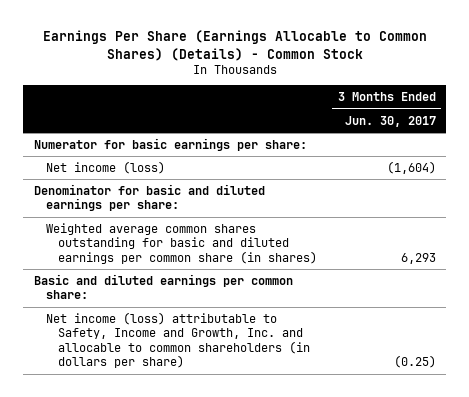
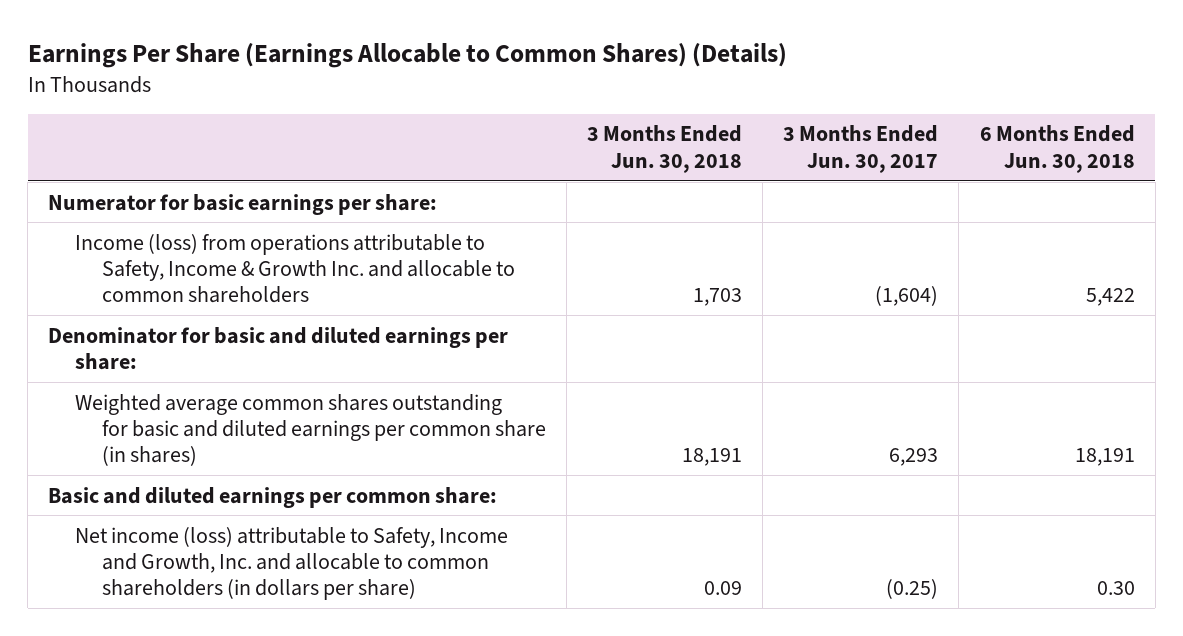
[42,29,427,61] Earnings Per Share (Earnings Allocable to Common Shares) (Details) - Common Stock -> [27,42,787,68] Earnings Per Share (Earnings Allocable to Common Shares) (Details)
none -> [586,125,742,173] 3 Months Ended Jun. 30, 2018
none -> [979,125,1135,173] 6 Months Ended Jun. 30, 2018
[45,160,165,174] Net income (loss) -> [74,233,515,303] Income (loss) from operations attributable to Safety, Income & Growth Inc. and allocable to common shareholders

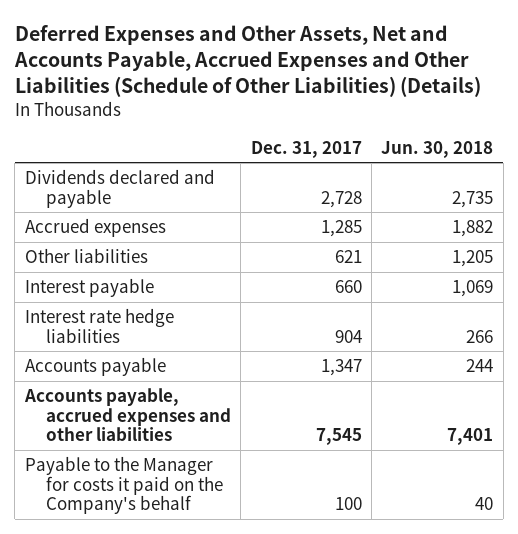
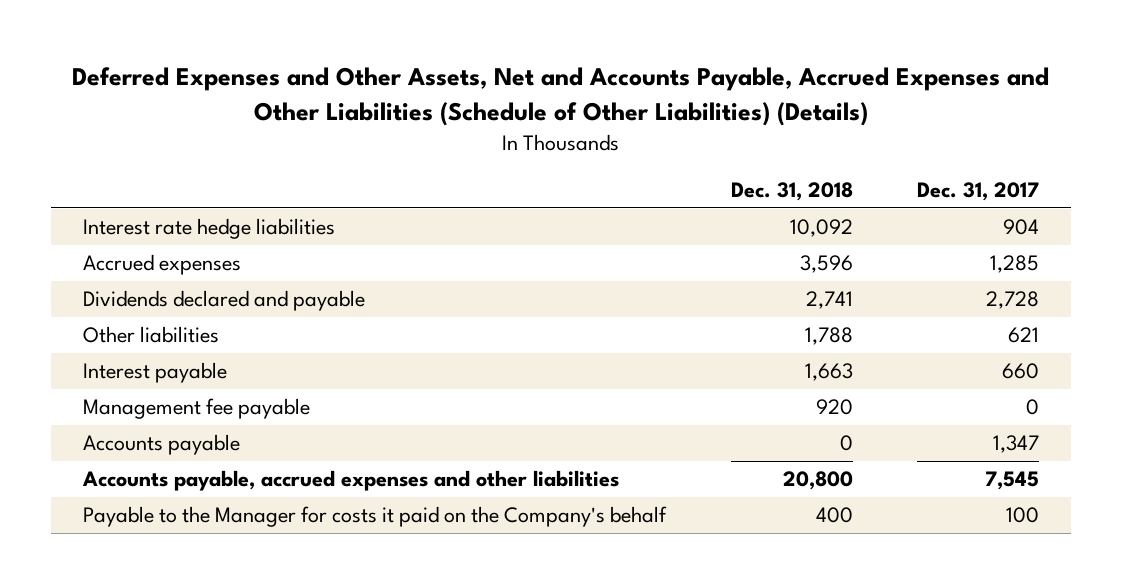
[381,140,494,158] Jun. 30, 2018 -> none
none -> [730,182,853,202] Dec. 31, 2018
[24,307,174,343] Interest rate hedge liabilities -> [83,218,336,240] Interest rate hedge liabilities
[24,168,215,208] Dividends declared and payable -> [83,290,366,312] Dividends declared and payable
none -> [83,398,311,420] Management fee payable

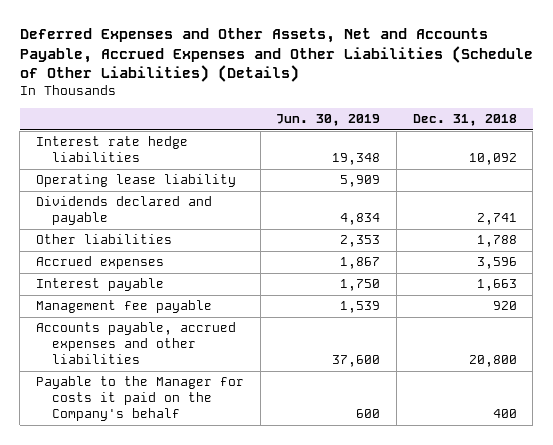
[917,182,1040,202] Dec. 31, 2017 -> none
none -> [276,114,381,127] Jun. 30, 2019
none -> [35,174,236,188] Operating lease liability
[83,254,242,276] Accrued expenses -> [35,256,164,270] Accrued expenses
[83,434,241,456] Accounts payable -> none

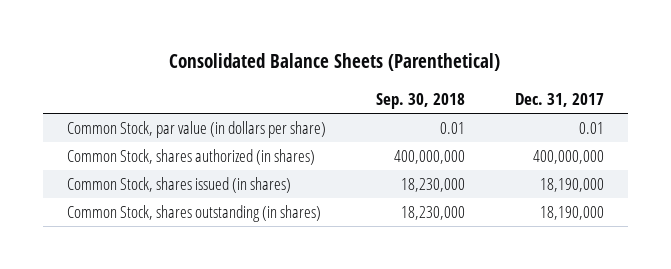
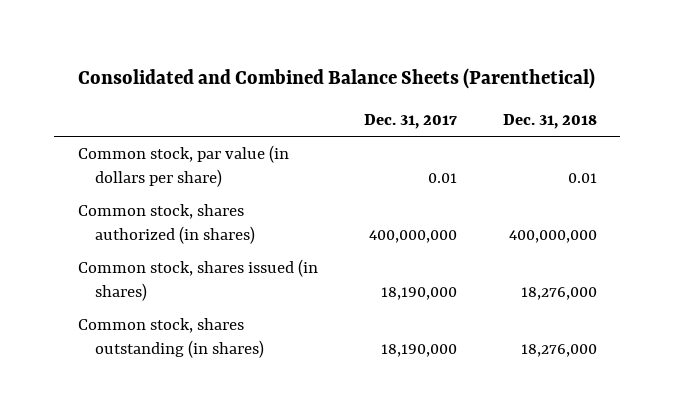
[169,53,501,72] Consolidated Balance Sheets (Parenthetical) -> [78,67,596,89] Consolidated and Combined Balance Sheets (Parenthetical)
[375,92,465,109] Sep. 30, 2018 -> none
none -> [503,113,598,129] Dec. 31, 2018
[67,120,327,138] Common Stock, par value (in dollars per share) -> [77,145,289,187] Common stock, par value (in dollars per share)
[67,148,316,165] Common Stock, shares authorized (in shares) -> [77,204,256,244] Common stock, shares authorized (in shares)
[67,176,292,193] Common Stock, shares issued (in shares) -> [77,259,318,301] Common stock, shares issued (in shares)
[67,204,322,222] Common Stock, shares outstanding (in shares) -> [77,318,265,358] Common stock, shares outstanding (in shares)

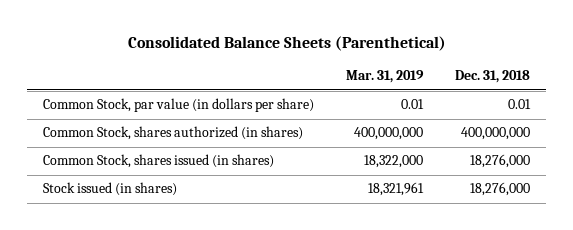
[78,67,596,89] Consolidated and Combined Balance Sheets (Parenthetical) -> [127,36,446,52] Consolidated Balance Sheets (Parenthetical)
[363,113,457,129] Dec. 31, 2017 -> none
none -> [346,70,425,84] Mar. 31, 2019
[77,145,289,187] Common stock, par value (in dollars per share) -> [43,98,315,113] Common Stock, par value (in dollars per share)
[77,204,256,244] Common stock, shares authorized (in shares) -> [43,126,304,141] Common Stock, shares authorized (in shares)
[77,259,318,301] Common stock, shares issued (in shares) -> [43,154,275,169] Common Stock, shares issued (in shares)
[77,318,265,358] Common stock, shares outstanding (in shares) -> [43,182,178,197] Stock issued (in shares)

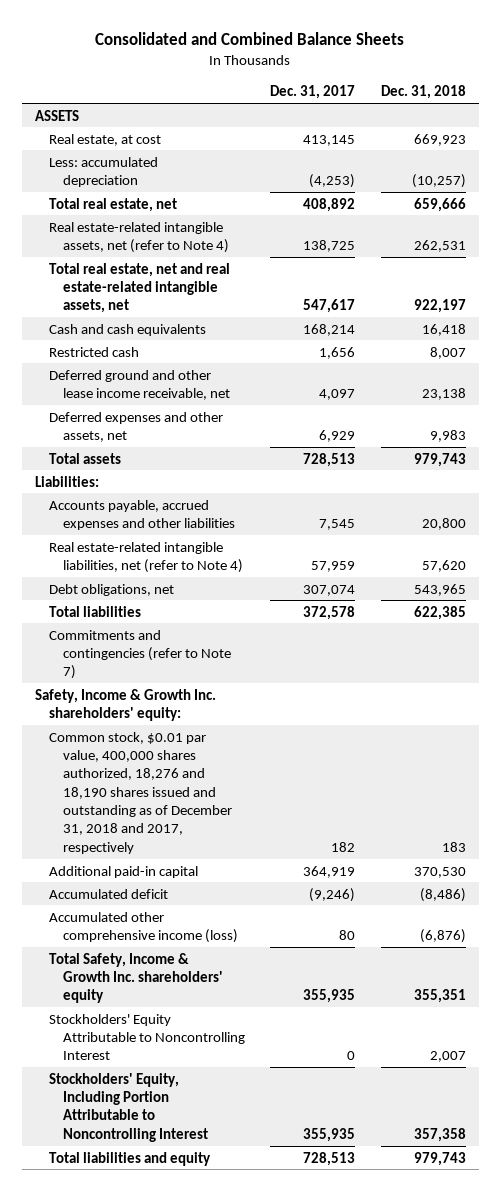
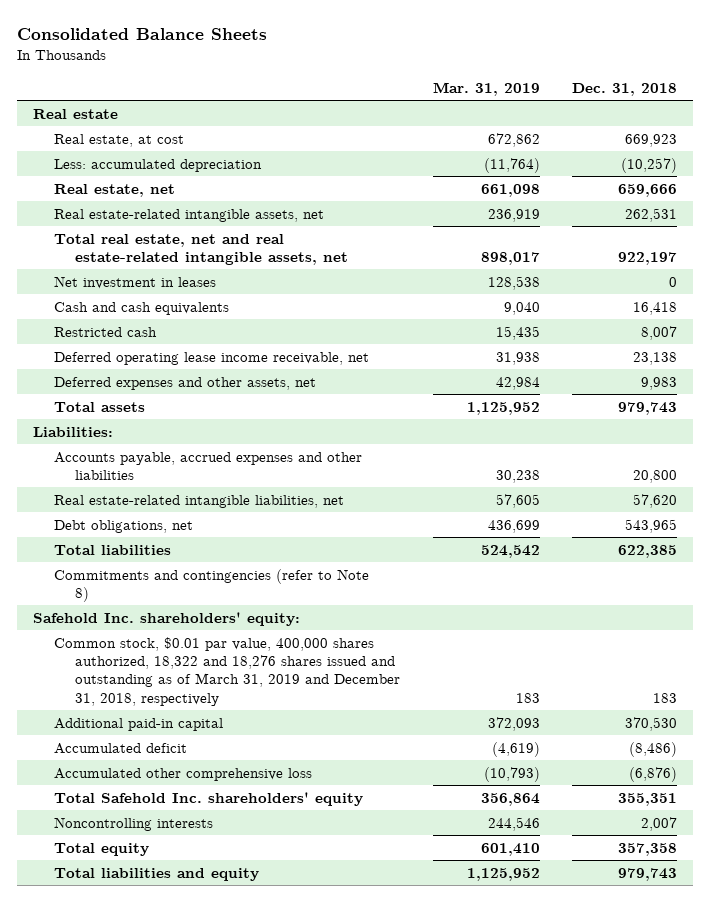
[95,31,405,45] Consolidated and Combined Balance Sheets -> [17,28,268,41] Consolidated Balance Sheets
[270,85,356,100] Dec. 31, 2017 -> none
none -> [432,81,540,96] Mar. 31, 2019
[34,109,79,121] ASSETS -> none
none -> [33,108,119,119] Real estate
[48,197,177,212] Total real estate, net -> [54,183,176,197] Real estate, net
[48,221,229,253] Real estate-related intangible assets, net (refer to Note 4) -> [54,208,325,222] Real estate-related intangible assets, net
none -> [54,275,217,289] Net investment in leases
[48,369,230,400] Deferred ground and other lease income receivable, net -> [54,351,370,365] Deferred operating lease income receivable, net
[48,541,243,573] Real estate-related intangible liabilities, net (refer to Note 4) -> [54,494,345,508] Real estate-related intangible liabilities, net
[48,629,231,680] Commitments and contingencies (refer to Note 7) -> [54,568,370,602] Commitments and contingencies (refer to Note 8)
[34,688,216,721] Safety, Income & Growth Inc. shareholders' equity: -> [33,611,301,626] Safehold Inc. shareholders' equity:
[48,731,232,854] Common stock, $0.01 par value, 400,000 shares authorized, 18,276 and 18,190 shares issued and outstanding as of December 31, 2018 and 2017, respectively -> [54,636,401,706] Common stock, $0.01 par value, 400,000 shares authorized, 18,322 and 18,276 shares issued and outstanding as of March 31, 2019 and December 31, 2018, respectively
[48,911,238,943] Accumulated other comprehensive income (loss) -> [54,767,313,781] Accumulated other comprehensive loss
[48,952,223,1004] Total Safety, Income & Growth Inc. shareholders' equity -> [54,791,364,806] Total Safehold Inc. shareholders' equity
[48,1013,245,1061] Stockholders' Equity Attributable to Noncontrolling Interest -> [54,816,214,831] Noncontrolling interests
[48,1072,208,1142] Stockholders' Equity, Including Portion Attributable to Noncontrolling Interest -> [54,842,150,856] Total equity

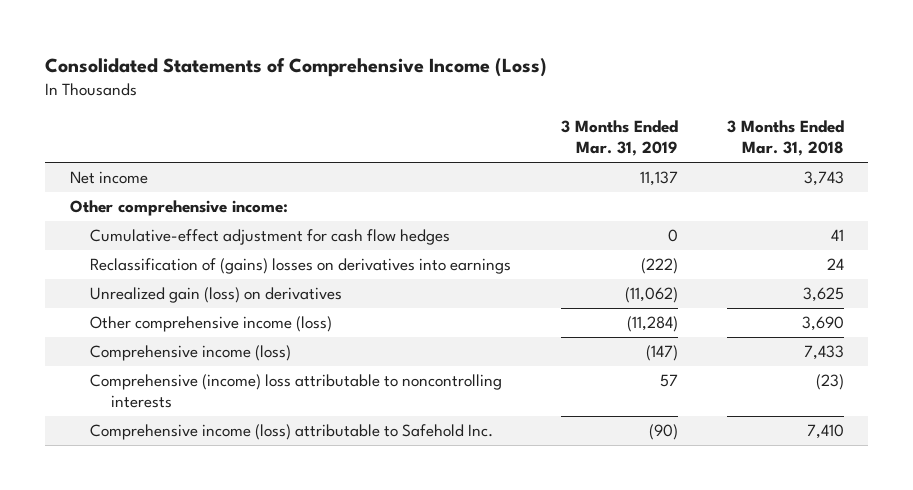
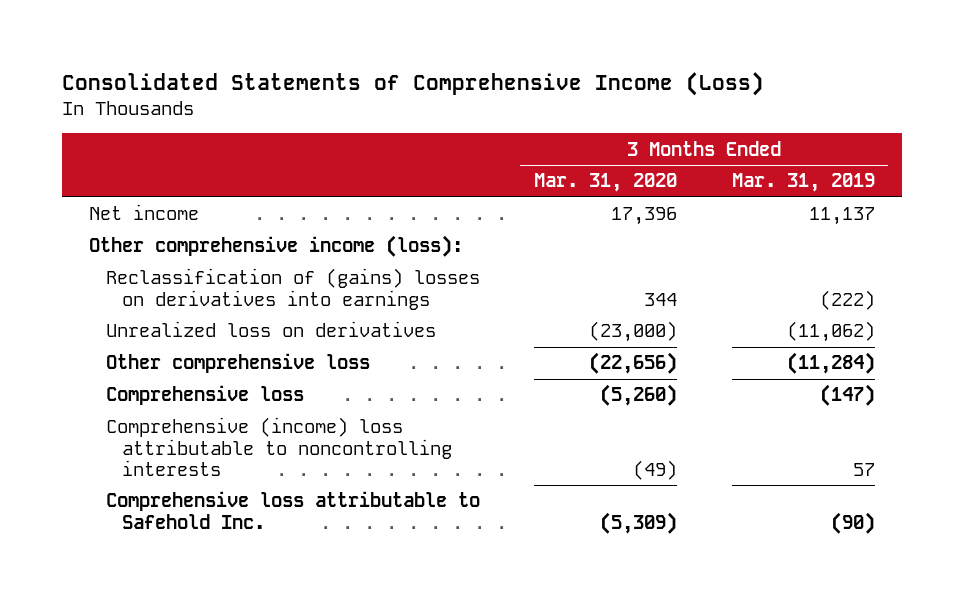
[726,120,844,157] 3 Months Ended Mar. 31, 2018 -> none
none -> [534,173,678,193] Mar. 31, 2020
[90,229,451,246] Cumulative-effect adjustment for cash flow hedges -> none
[69,200,288,217] Other comprehensive income: -> [88,235,463,258] Other comprehensive income (loss):
[90,287,343,304] Unrealized gain (loss) on derivatives -> [105,321,436,338] Unrealized loss on derivatives
[90,316,333,333] Other comprehensive income (loss) -> [105,353,370,374] Other comprehensive loss
[90,345,292,362] Comprehensive income (loss) -> [105,385,304,406] Comprehensive loss
[90,424,494,441] Comprehensive income (loss) attributable to Safehold Inc. -> [105,491,480,529] Comprehensive loss attributable to Safehold Inc.

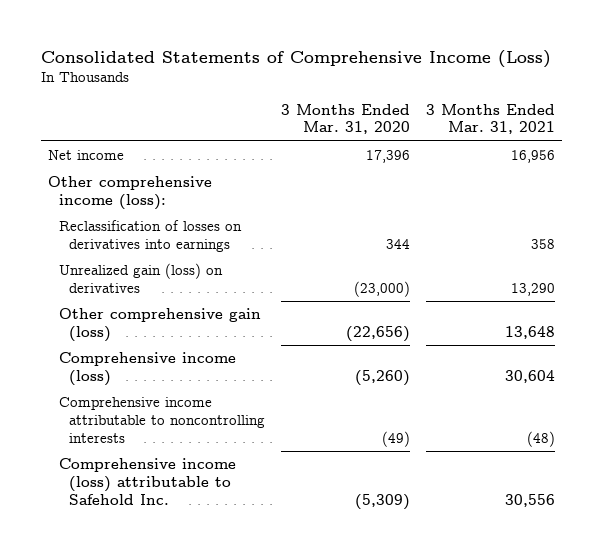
[731,173,875,193] Mar. 31, 2019 -> none
none -> [425,103,555,135] 3 Months Ended Mar. 31, 2021
[105,268,480,310] Reclassification of (gains) losses on derivatives into earnings -> [58,220,242,252] Reclassification of losses on derivatives into earnings
[105,321,436,338] Unrealized loss on derivatives -> [58,263,223,293] Unrealized gain (loss) on derivatives
[105,353,370,374] Other comprehensive loss -> [58,308,261,342] Other comprehensive gain (loss)
[105,385,304,406] Comprehensive loss -> [58,352,236,386] Comprehensive income (loss)
[105,417,453,477] Comprehensive (income) loss attributable to noncontrolling interests -> [58,397,265,443] Comprehensive income attributable to noncontrolling interests
[105,491,480,529] Comprehensive loss attributable to Safehold Inc. -> [58,458,236,505] Comprehensive income (loss) attributable to Safehold Inc.

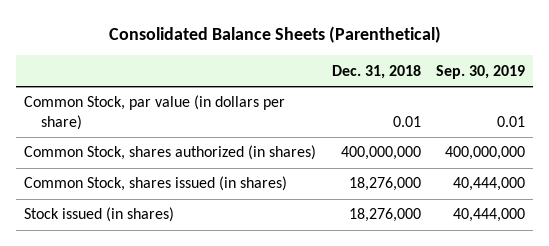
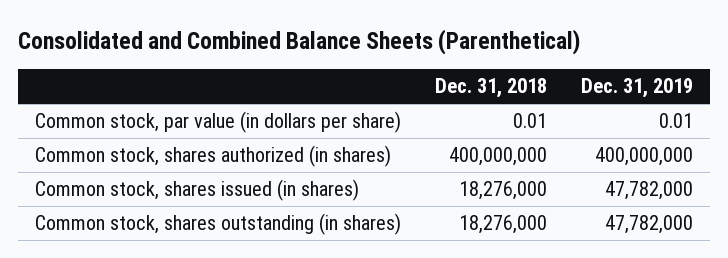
[108,26,441,44] Consolidated Balance Sheets (Parenthetical) -> [17,29,580,56] Consolidated and Combined Balance Sheets (Parenthetical)
[436,64,526,79] Sep. 30, 2019 -> none
none -> [580,78,693,99] Dec. 31, 2019
[24,95,286,130] Common Stock, par value (in dollars per share) -> [34,111,401,134] Common stock, par value (in dollars per share)
[24,145,317,161] Common Stock, shares authorized (in shares) -> [34,145,391,168] Common stock, shares authorized (in shares)
[24,176,288,192] Common Stock, shares issued (in shares) -> [34,179,359,202] Common stock, shares issued (in shares)
[24,207,175,223] Stock issued (in shares) -> [34,213,401,236] Common stock, shares outstanding (in shares)

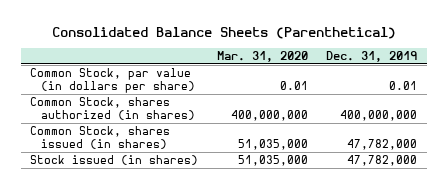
[17,29,580,56] Consolidated and Combined Balance Sheets (Parenthetical) -> [51,27,396,40] Consolidated Balance Sheets (Parenthetical)
[434,78,547,99] Dec. 31, 2018 -> none
none -> [216,51,308,63] Mar. 31, 2020
[34,111,401,134] Common stock, par value (in dollars per share) -> [29,67,195,93] Common Stock, par value (in dollars per share)
[34,145,391,168] Common stock, shares authorized (in shares) -> [29,96,195,120] Common Stock, shares authorized (in shares)
[34,179,359,202] Common stock, shares issued (in shares) -> [29,125,170,149] Common Stock, shares issued (in shares)
[34,213,401,236] Common stock, shares outstanding (in shares) -> [29,154,198,165] Stock issued (in shares)

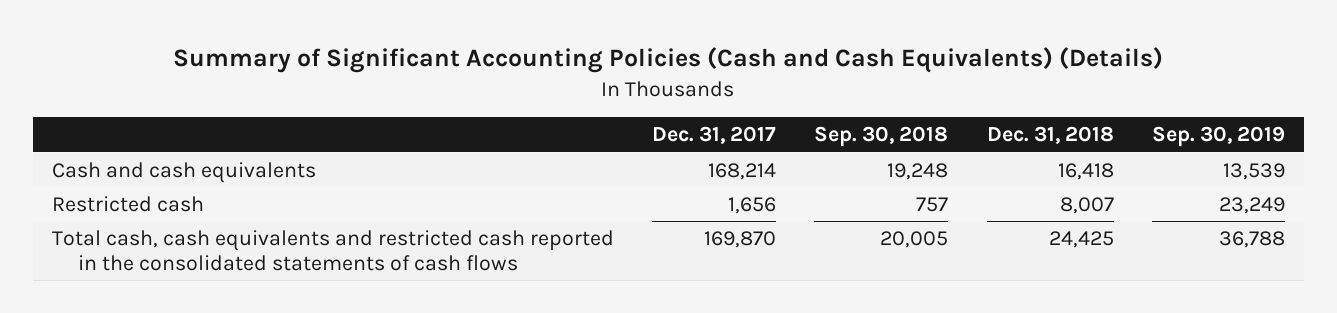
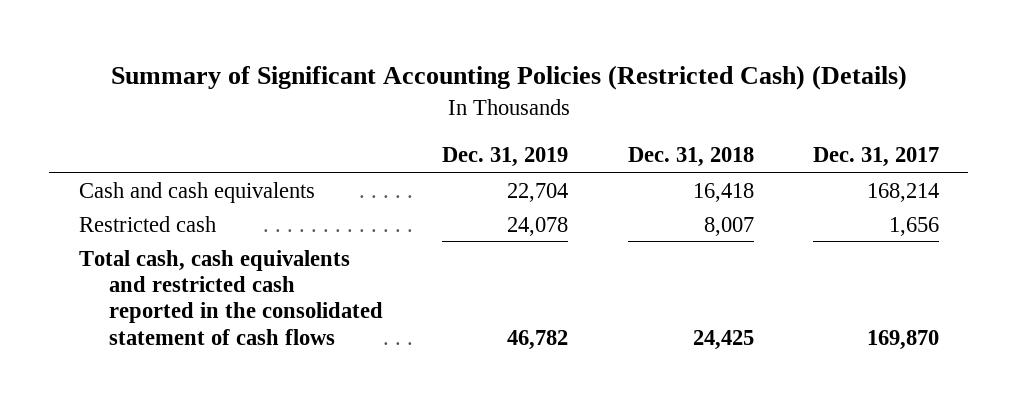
[173,47,1164,74] Summary of Significant Accounting Policies (Cash and Cash Equivalents) (Details) -> [110,65,907,91] Summary of Significant Accounting Policies (Restricted Cash) (Details)
[814,126,949,148] Sep. 30, 2018 -> none
[1151,126,1285,148] Sep. 30, 2019 -> none
none -> [442,147,569,168] Dec. 31, 2019
[51,229,614,271] Total cash, cash equivalents and restricted cash reported in the consolidated statements of cash flows -> [78,249,384,345] Total cash, cash equivalents and restricted cash reported in the consolidated statement of cash flows

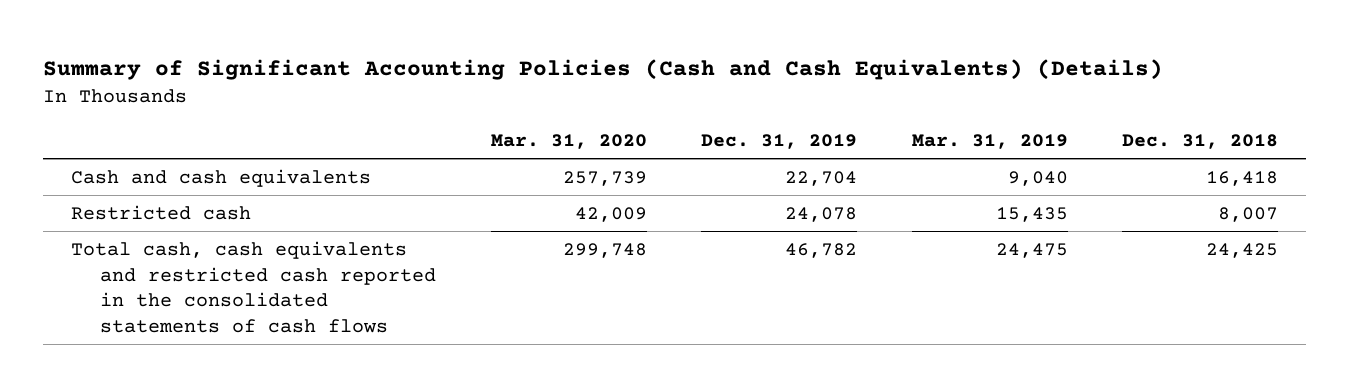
[110,65,907,91] Summary of Significant Accounting Policies (Restricted Cash) (Details) -> [43,58,1164,80] Summary of Significant Accounting Policies (Cash and Cash Equivalents) (Details)
[812,147,939,168] Dec. 31, 2017 -> none
none -> [490,133,647,149] Mar. 31, 2020
none -> [911,133,1068,149] Mar. 31, 2019
[78,249,384,345] Total cash, cash equivalents and restricted cash reported in the consolidated statement of cash flows -> [70,240,437,334] Total cash, cash equivalents and restricted cash reported in the consolidated statements of cash flows

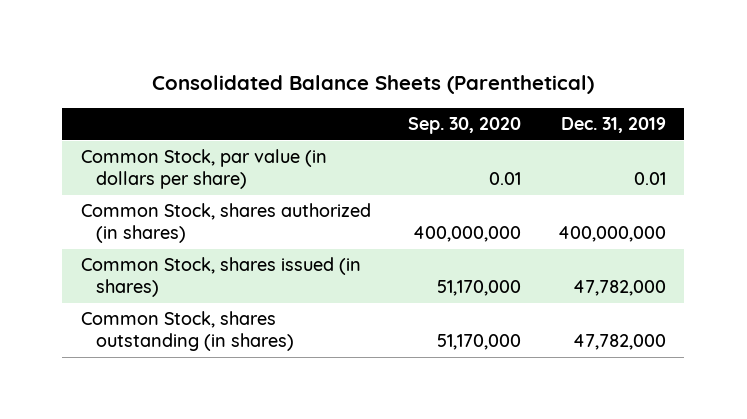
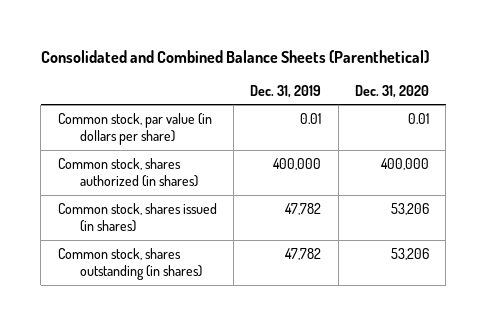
[152,75,595,95] Consolidated Balance Sheets (Parenthetical) -> [40,49,429,63] Consolidated and Combined Balance Sheets (Parenthetical)
[407,117,521,135] Sep. 30, 2020 -> none
none -> [354,84,429,98] Dec. 31, 2020
[80,149,327,190] Common Stock, par value (in dollars per share) -> [57,112,212,145] Common stock, par value (in dollars per share)
[80,203,371,244] Common Stock, shares authorized (in shares) -> [57,157,198,187] Common stock, shares authorized (in shares)
[557,226,666,243] 400,000,000 -> [273,157,322,170] 400,000
[80,257,361,298] Common Stock, shares issued (in shares) -> [57,202,217,232] Common stock, shares issued (in shares)
[572,280,666,297] 47,782,000 -> [285,202,322,215] 47,782
[80,311,294,352] Common Stock, shares outstanding (in shares) -> [57,247,202,280] Common stock, shares outstanding (in shares)
[572,334,666,351] 47,782,000 -> [285,247,322,260] 47,782

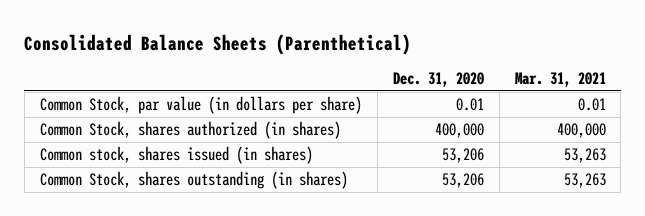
[40,49,429,63] Consolidated and Combined Balance Sheets (Parenthetical) -> [24,33,412,55] Consolidated Balance Sheets (Parenthetical)
[250,84,322,98] Dec. 31, 2019 -> none
none -> [514,72,606,88] Mar. 31, 2021
[57,112,212,145] Common stock, par value (in dollars per share) -> [39,96,362,115] Common Stock, par value (in dollars per share)
[57,157,198,187] Common stock, shares authorized (in shares) -> [39,121,341,140] Common Stock, shares authorized (in shares)
[57,247,202,280] Common stock, shares outstanding (in shares) -> [39,171,348,190] Common Stock, shares outstanding (in shares)

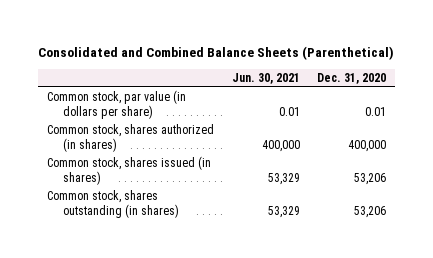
[24,33,412,55] Consolidated Balance Sheets (Parenthetical) -> [38,45,395,60] Consolidated and Combined Balance Sheets (Parenthetical)
[514,72,606,88] Mar. 31, 2021 -> none
none -> [231,72,300,84] Jun. 30, 2021
[39,96,362,115] Common Stock, par value (in dollars per share) -> [47,90,187,119] Common stock, par value (in dollars per share)
[39,121,341,140] Common Stock, shares authorized (in shares) -> [47,124,215,152] Common stock, shares authorized (in shares)
[39,171,348,190] Common Stock, shares outstanding (in shares) -> [47,190,180,218] Common stock, shares outstanding (in shares)

